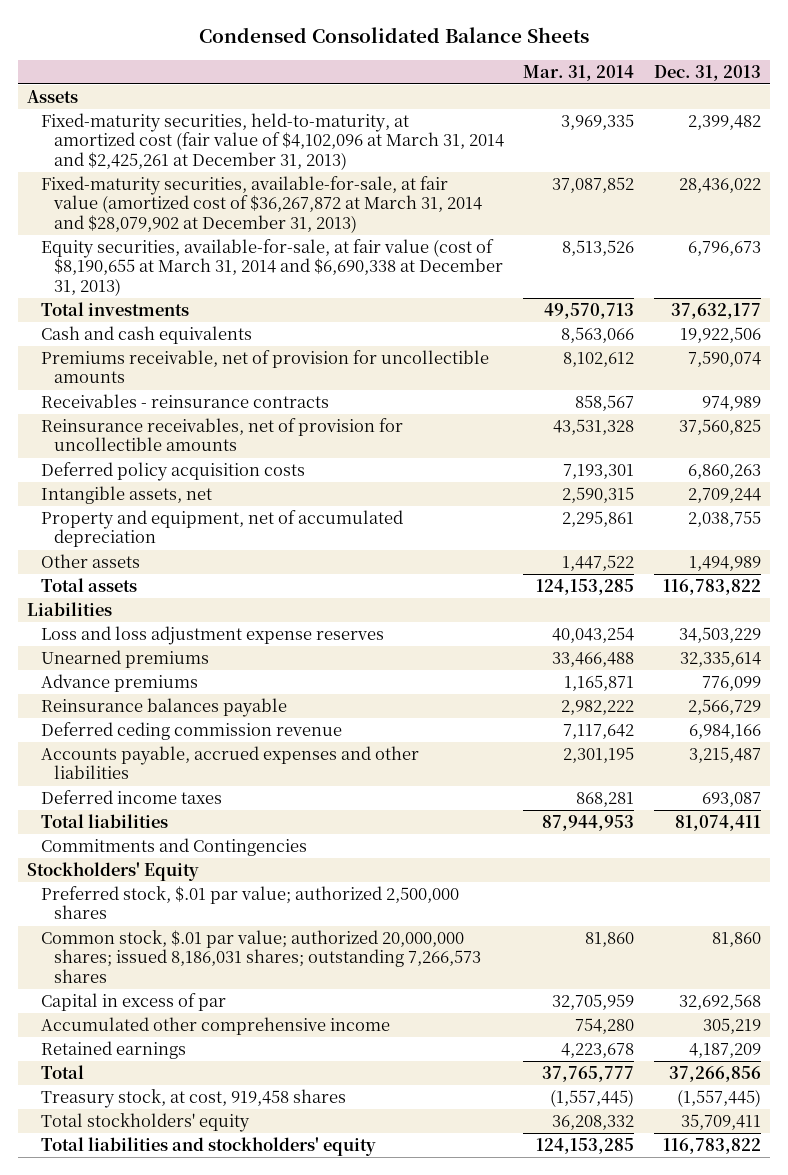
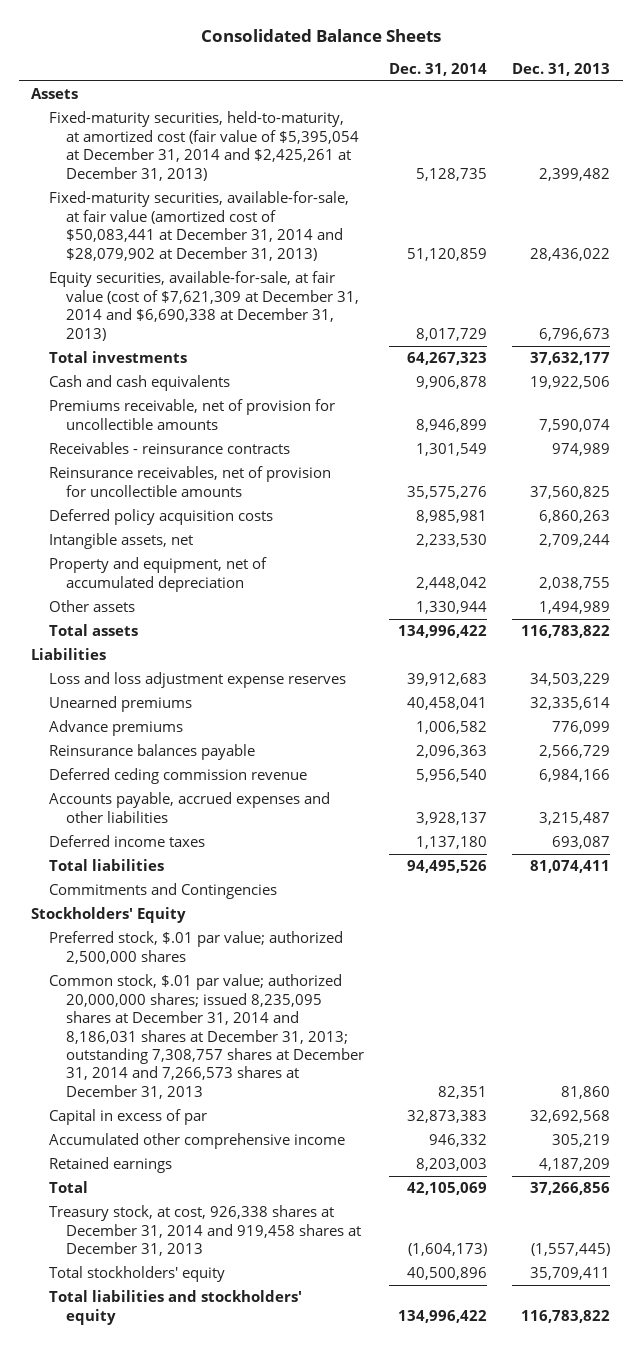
[198,27,589,44] Condensed Consolidated Balance Sheets -> [200,28,441,42] Consolidated Balance Sheets
[523,64,635,81] Mar. 31, 2014 -> none
none -> [388,62,487,76] Dec. 31, 2014
[40,113,504,170] Fixed-maturity securities, held-to-maturity, at amortized cost (fair value of $4,102,096 at March 31, 2014 and $2,425,261 at December 31, 2013) -> [48,111,359,181] Fixed-maturity securities, held-to-maturity, at amortized cost (fair value of $5,395,054 at December 31, 2014 and $2,425,261 at December 31, 2013)
[40,176,482,233] Fixed-maturity securities, available-for-sale, at fair value (amortized cost of $36,267,872 at March 31, 2014 and $28,079,902 at December 31, 2013) -> [48,191,349,261] Fixed-maturity securities, available-for-sale, at fair value (amortized cost of $50,083,441 at December 31, 2014 and $28,079,902 at December 31, 2013)
[40,239,503,296] Equity securities, available-for-sale, at fair value (cost of $8,190,655 at March 31, 2014 and $6,690,338 at December 31, 2013) -> [48,271,359,341] Equity securities, available-for-sale, at fair value (cost of $7,621,309 at December 31, 2014 and $6,690,338 at December 31, 2013)
[40,930,481,983] Common stock, $.01 par value; authorized 20,000,000 shares; issued 8,186,031 shares; outstanding 7,266,573 shares -> [48,974,364,1099] Common stock, $.01 par value; authorized 20,000,000 shares; issued 8,235,095 shares at December 31, 2014 and 8,186,031 shares at December 31, 2013; outstanding 7,308,757 shares at December 31, 2014 and 7,266,573 shares at December 31, 2013
[40,1089,346,1109] Treasury stock, at cost, 919,458 shares -> [48,1205,361,1257] Treasury stock, at cost, 926,338 shares at December 31, 2014 and 919,458 shares at December 31, 2013

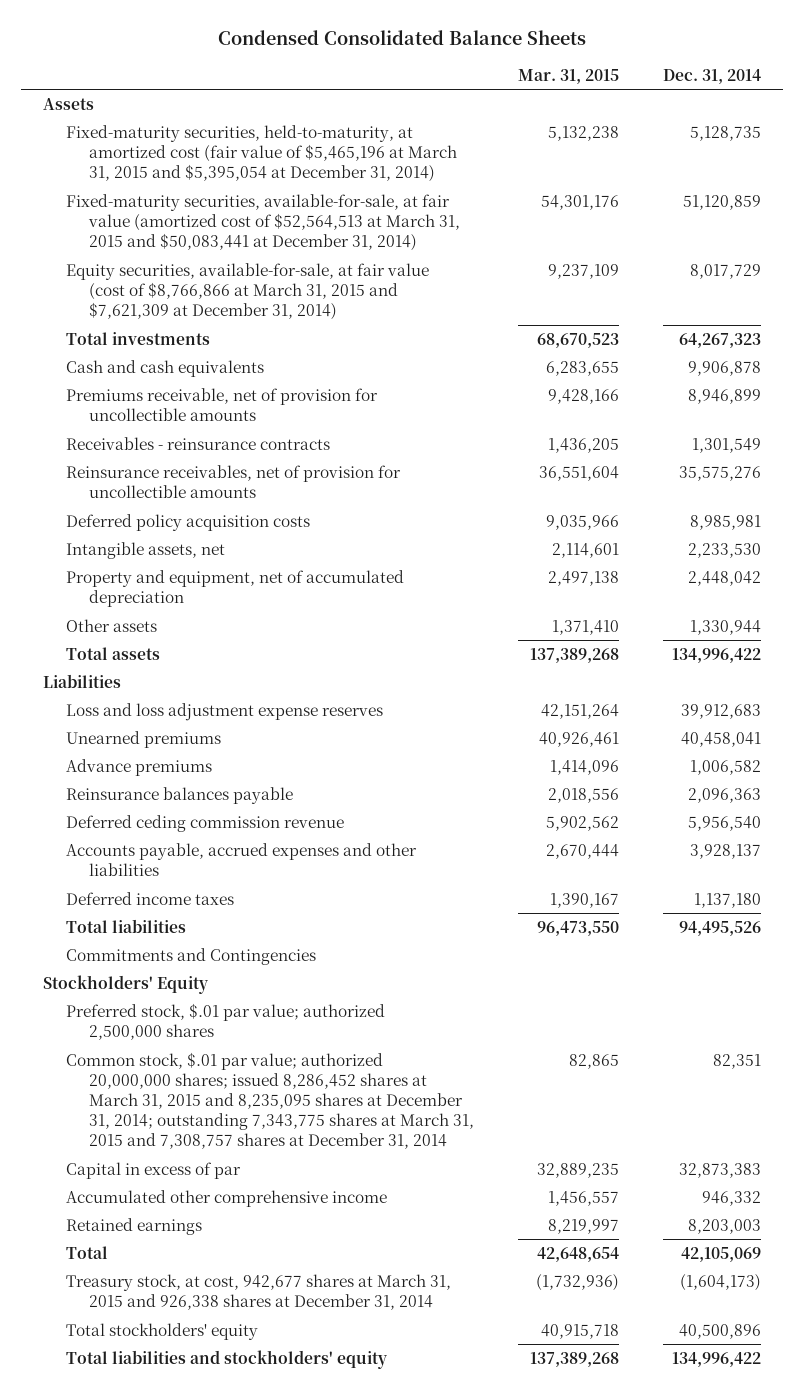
[200,28,441,42] Consolidated Balance Sheets -> [217,30,586,46] Condensed Consolidated Balance Sheets
[512,62,611,76] Dec. 31, 2013 -> none
none -> [517,68,619,84] Mar. 31, 2015
[48,111,359,181] Fixed-maturity securities, held-to-maturity, at amortized cost (fair value of $5,395,054 at December 31, 2014 and $2,425,261 at December 31, 2013) -> [66,124,457,183] Fixed-maturity securities, held-to-maturity, at amortized cost (fair value of $5,465,196 at March 31, 2015 and $5,395,054 at December 31, 2014)
[48,191,349,261] Fixed-maturity securities, available-for-sale, at fair value (amortized cost of $50,083,441 at December 31, 2014 and $28,079,902 at December 31, 2013) -> [66,193,460,252] Fixed-maturity securities, available-for-sale, at fair value (amortized cost of $52,564,513 at March 31, 2015 and $50,083,441 at December 31, 2014)
[48,271,359,341] Equity securities, available-for-sale, at fair value (cost of $7,621,309 at December 31, 2014 and $6,690,338 at December 31, 2013) -> [66,262,430,321] Equity securities, available-for-sale, at fair value (cost of $8,766,866 at March 31, 2015 and $7,621,309 at December 31, 2014)
[48,974,364,1099] Common stock, $.01 par value; authorized 20,000,000 shares; issued 8,235,095 shares at December 31, 2014 and 8,186,031 shares at December 31, 2013; outstanding 7,308,757 shares at December 31, 2014 and 7,266,573 shares at December 31, 2013 -> [66,1051,474,1150] Common stock, $.01 par value; authorized 20,000,000 shares; issued 8,286,452 shares at March 31, 2015 and 8,235,095 shares at December 31, 2014; outstanding 7,343,775 shares at March 31, 2015 and 7,308,757 shares at December 31, 2014
[48,1205,361,1257] Treasury stock, at cost, 926,338 shares at December 31, 2014 and 919,458 shares at December 31, 2013 -> [66,1273,452,1311] Treasury stock, at cost, 942,677 shares at March 31, 2015 and 926,338 shares at December 31, 2014

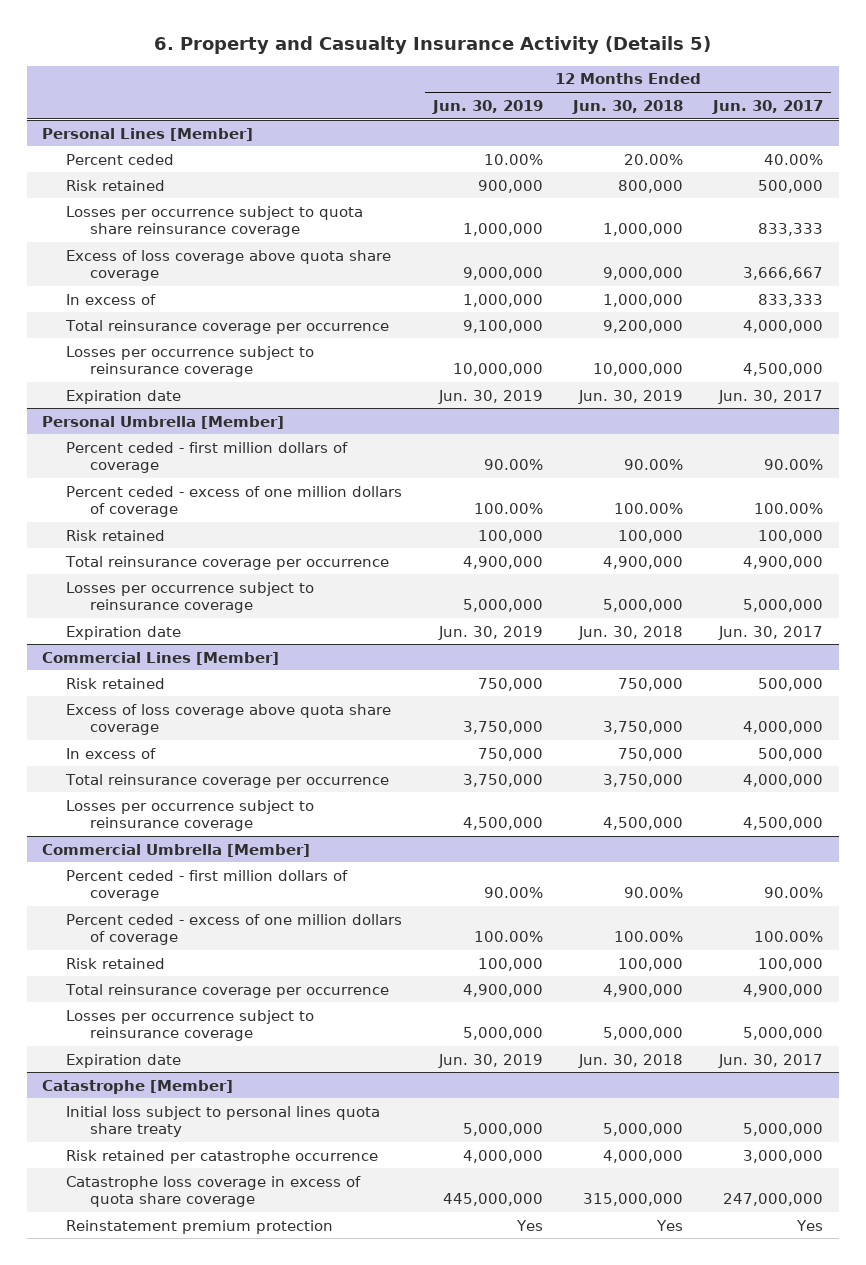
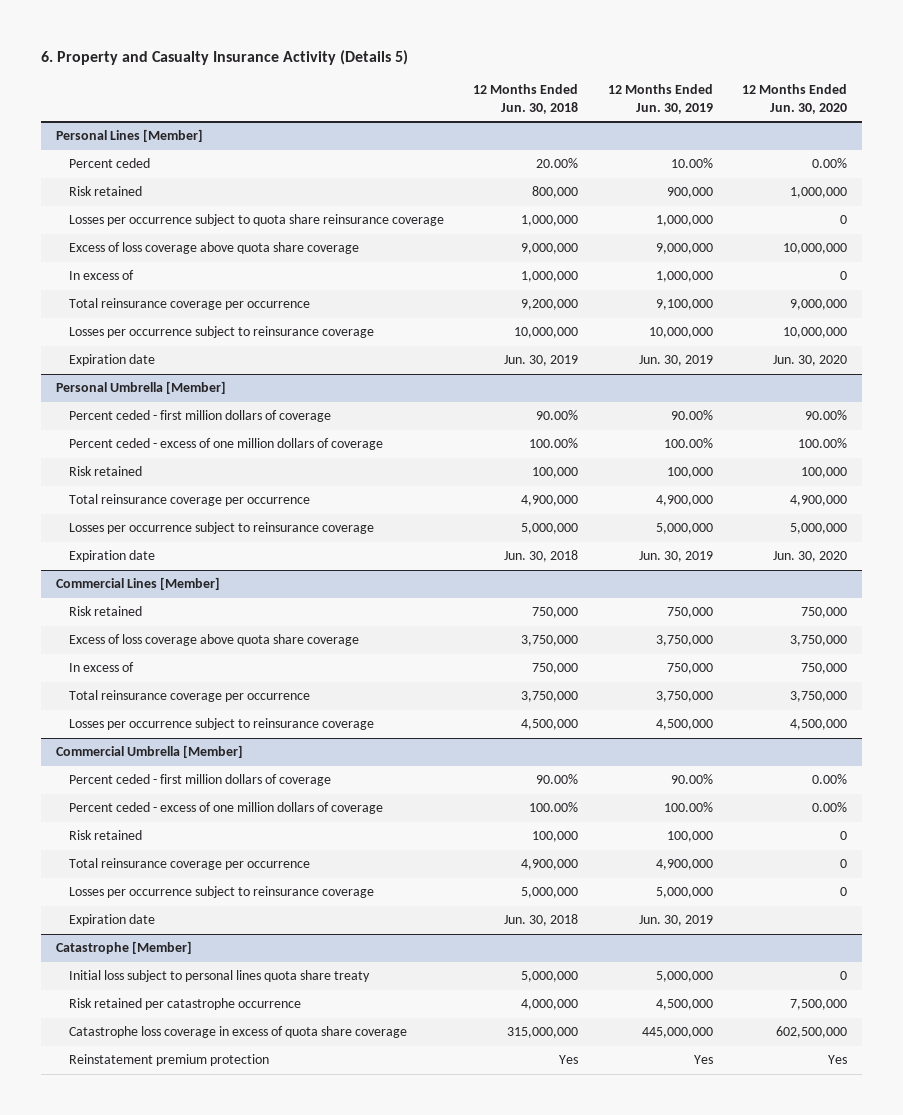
[712,99,824,114] Jun. 30, 2017 -> none
none -> [742,84,848,114] 12 Months Ended Jun. 30, 2020
[462,1149,543,1163] 4,000,000 -> [655,999,713,1011] 4,500,000

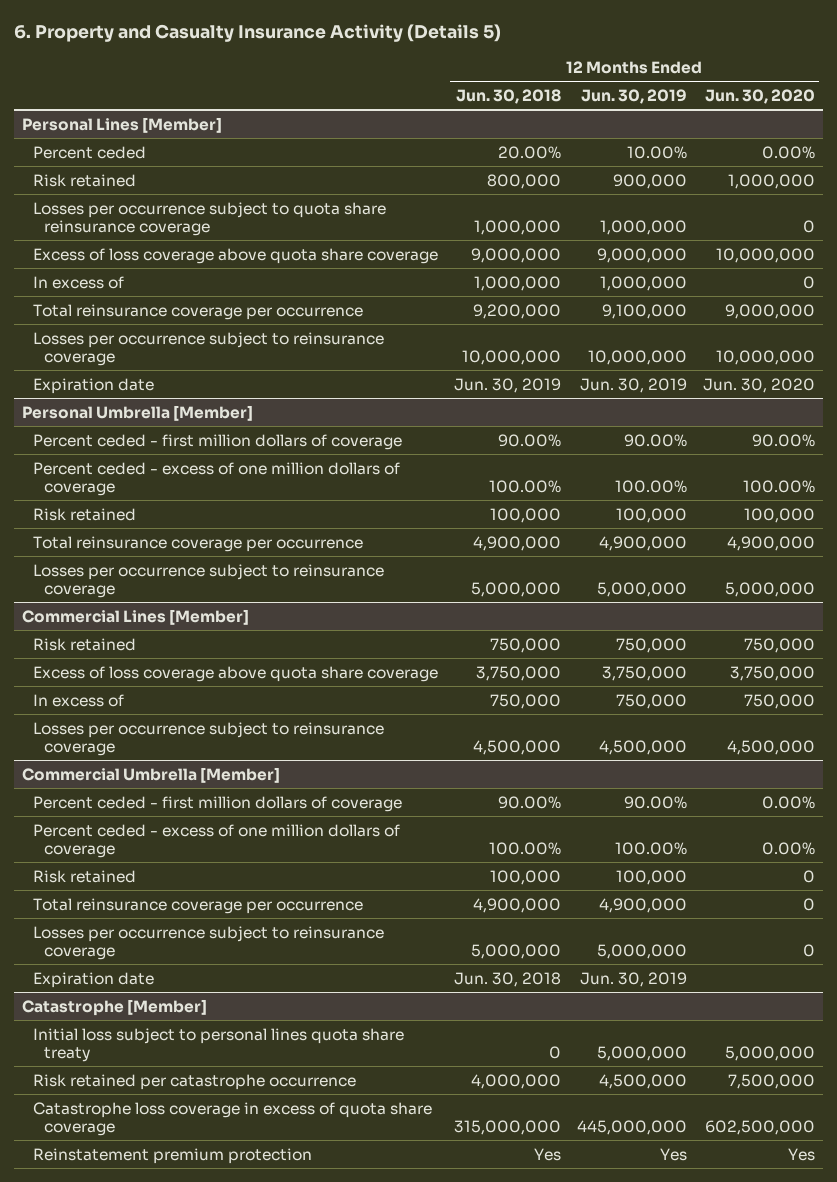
[68,550,155,563] Expiration date -> none
[68,690,310,703] Total reinsurance coverage per occurrence -> none
[521,971,579,983] 5,000,000 -> [548,1045,561,1059] 0
[840,971,848,981] 0 -> [724,1045,815,1061] 5,000,000

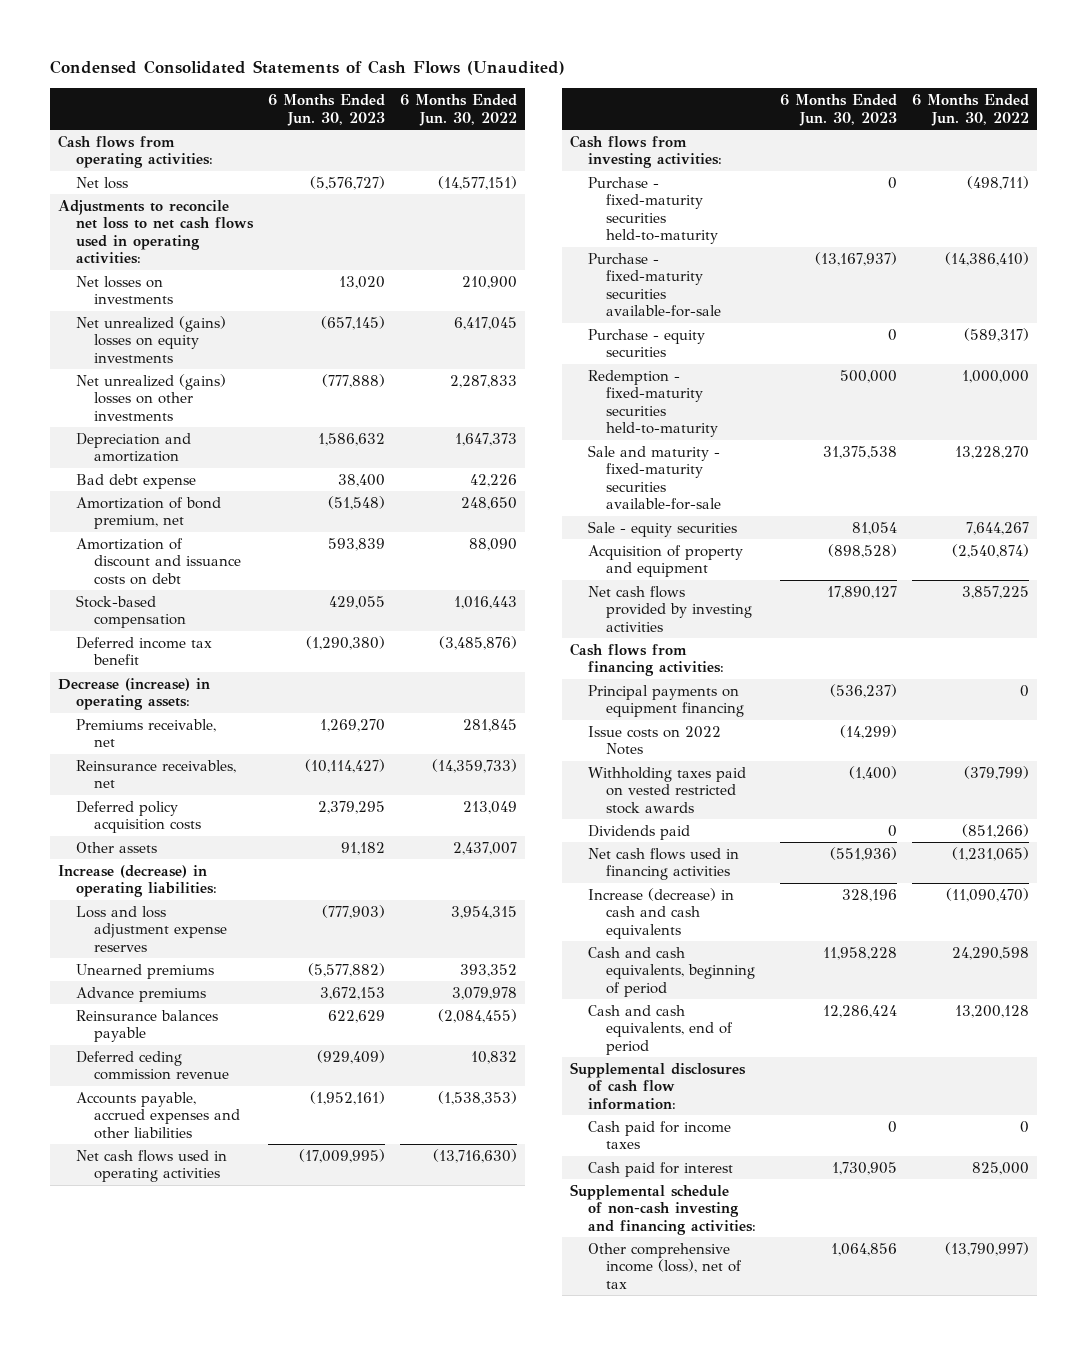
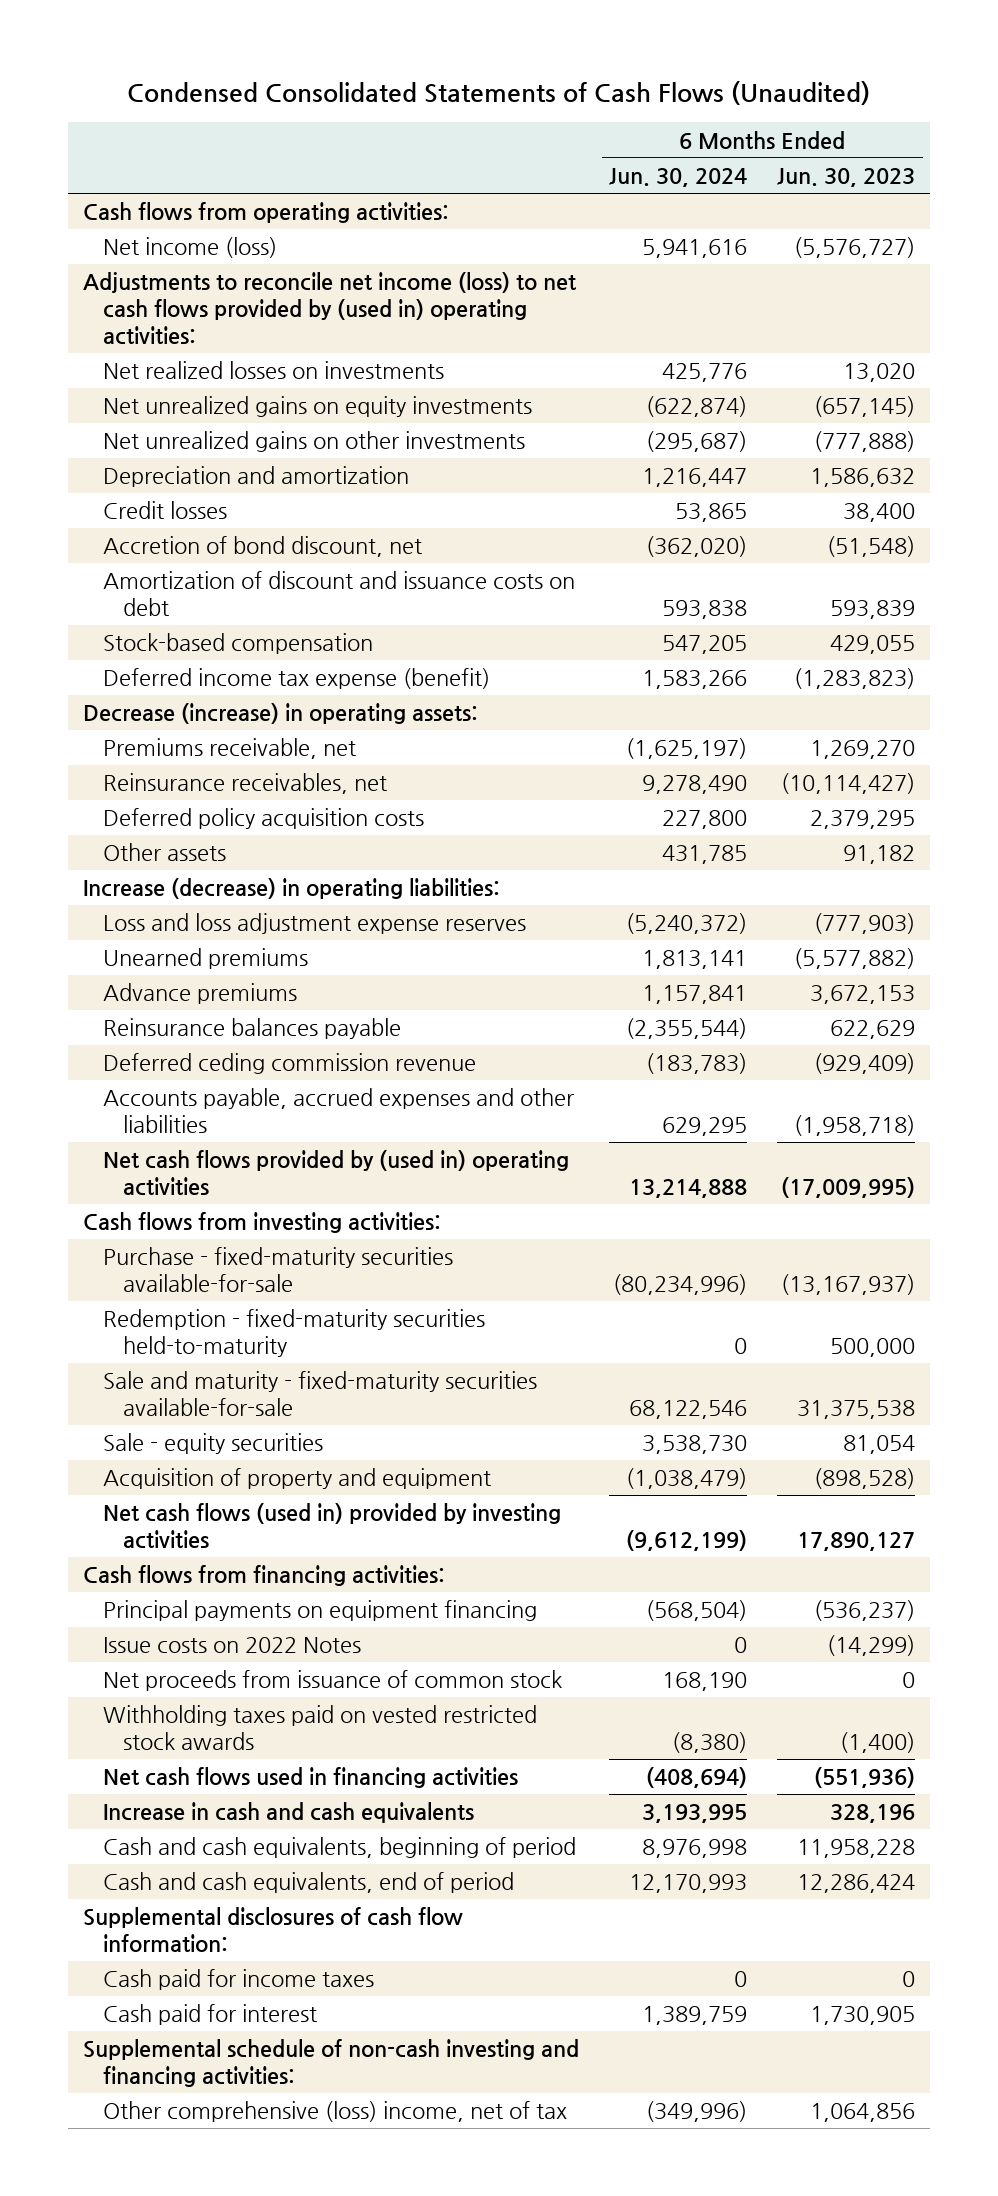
[400,94,518,126] 6 Months Ended Jun. 30, 2022 -> none
none -> [609,167,748,187] Jun. 30, 2024
[75,176,128,189] Net loss -> [102,237,277,259] Net income (loss)
[57,199,254,265] Adjustments to reconcile net loss to net cash flows used in operating activities: -> [83,272,577,345] Adjustments to reconcile net income (loss) to net cash flows provided by (used in) operating activities:
[75,275,174,305] Net losses on investments -> [102,361,444,380] Net realized losses on investments
[75,315,226,363] Net unrealized (gains) losses on equity investments -> [102,396,532,418] Net unrealized gains on equity investments
[75,373,226,421] Net unrealized (gains) losses on other investments -> [102,431,525,453] Net unrealized gains on other investments
[75,473,196,489] Bad debt expense -> [102,501,227,520] Credit losses
[75,496,221,530] Amortization of bond premium, net -> [102,536,422,558] Accretion of bond discount, net
[75,636,212,666] Deferred income tax benefit -> [102,668,490,690] Deferred income tax expense (benefit)
[306,635,386,650] (1,290,380) -> [794,668,916,690] (1,283,823)
[310,1090,386,1105] (1,952,161) -> [794,1114,916,1136] (1,958,718)
[75,1149,227,1183] Net cash flows used in operating activities -> [102,1150,569,1196] Net cash flows provided by (used in) operating activities
[588,176,719,245] Purchase - fixed-maturity securities held-to-maturity -> none
[588,328,706,358] Purchase - equity securities -> none
[588,585,753,632] Net cash flows provided by investing activities -> [102,1503,561,1549] Net cash flows (used in) provided by investing activities
none -> [102,1670,562,1692] Net proceeds from issuance of common stock
[588,824,691,840] Dividends paid -> none
[588,887,735,939] Increase (decrease) in cash and cash equivalents -> [102,1802,474,1824] Increase in cash and cash equivalents
[588,1242,743,1289] Other comprehensive income (loss), net of tax -> [102,2101,567,2123] Other comprehensive (loss) income, net of tax

